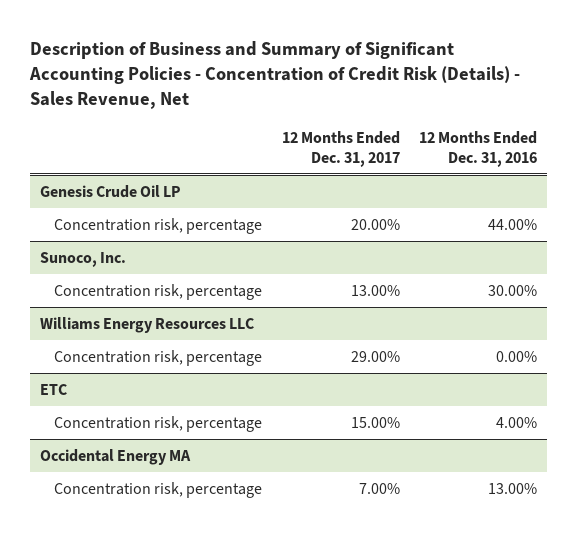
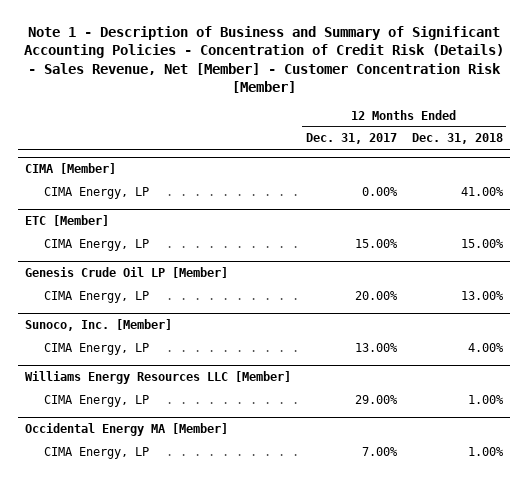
[28,41,520,110] Description of Business and Summary of Significant Accounting Policies - Concentration of Credit Risk (Details) - Sales Revenue, Net -> [24,25,505,94] Note 1 - Description of Business and Summary of Significant Accounting Policies - Concentration of Credit Risk (Details) - Sales Revenue, Net [Member] - Customer Concentration Risk [Member]
[419,131,538,167] 12 Months Ended Dec. 31, 2016 -> none
none -> [411,133,503,145] Dec. 31, 2018
[54,217,263,234] Concentration risk, percentage -> none
[54,283,263,300] Concentration risk, percentage -> none
[54,349,263,366] Concentration risk, percentage -> none
[54,415,263,432] Concentration risk, percentage -> none
[54,481,263,498] Concentration risk, percentage -> none
[39,184,181,198] Genesis Crude Oil LP -> [25,162,117,174] CIMA [Member]
none -> [43,186,149,199] CIMA Energy, LP
[39,251,126,267] Sunoco, Inc. -> [25,214,110,226] ETC [Member]
none -> [43,238,149,251] CIMA Energy, LP
[39,316,254,333] Williams Energy Resources LLC -> [25,266,229,278] Genesis Crude Oil LP [Member]
none -> [43,290,149,303] CIMA Energy, LP
[39,383,67,395] ETC -> [25,318,173,331] Sunoco, Inc. [Member]
none -> [43,342,149,355] CIMA Energy, LP
[39,448,191,465] Occidental Energy MA -> [25,370,292,384] Williams Energy Resources LLC [Member]
none -> [43,394,149,407] CIMA Energy, LP
none -> [25,422,229,436] Occidental Energy MA [Member]
none -> [43,446,149,459] CIMA Energy, LP

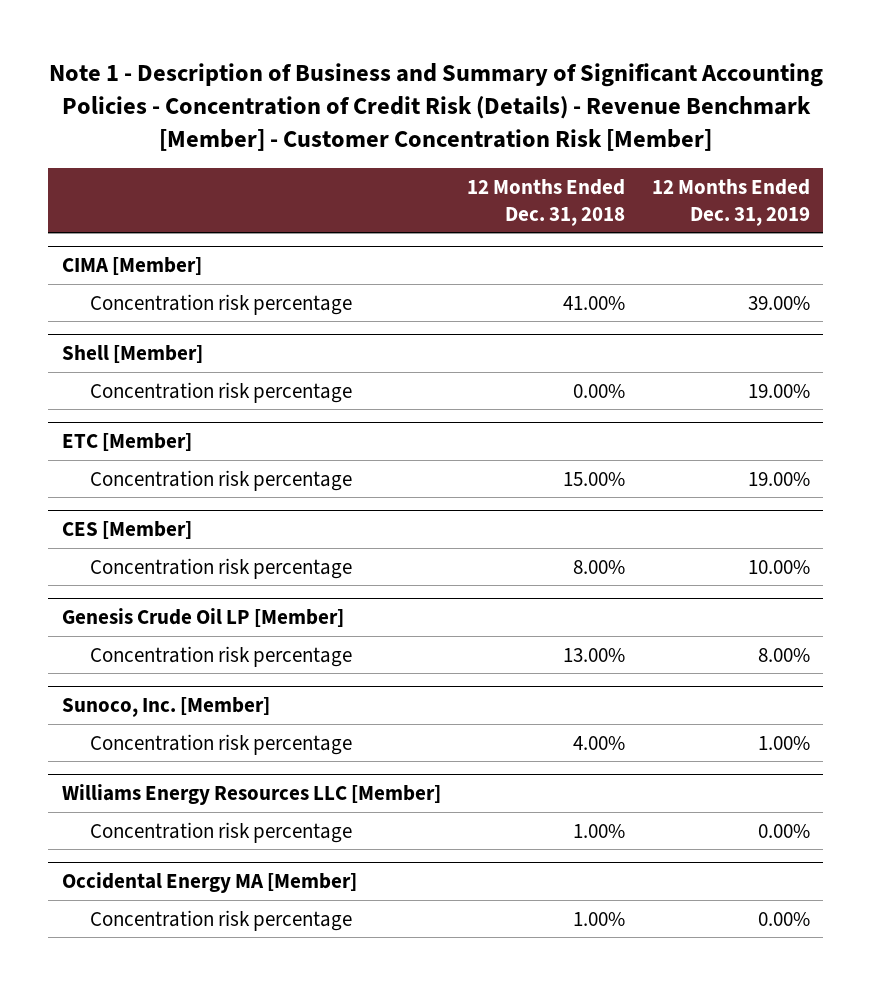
[24,25,505,94] Note 1 - Description of Business and Summary of Significant Accounting Policies - Concentration of Credit Risk (Details) - Sales Revenue, Net [Member] - Customer Concentration Risk [Member] -> [48,63,823,152] Note 1 - Description of Business and Summary of Significant Accounting Policies - Concentration of Credit Risk (Details) - Revenue Benchmark [Member] - Customer Concentration Risk [Member]
[306,133,398,145] Dec. 31, 2017 -> none
none -> [651,178,810,226] 12 Months Ended Dec. 31, 2019
[43,186,149,199] CIMA Energy, LP -> [90,293,353,315] Concentration risk percentage
none -> [61,345,203,364] Shell [Member]
none -> [90,381,353,403] Concentration risk percentage
[43,238,149,251] CIMA Energy, LP -> [90,469,353,491] Concentration risk percentage
none -> [61,521,192,540] CES [Member]
none -> [90,557,353,579] Concentration risk percentage
[43,290,149,303] CIMA Energy, LP -> [90,645,353,667] Concentration risk percentage
[43,342,149,355] CIMA Energy, LP -> [90,733,353,755] Concentration risk percentage
[43,394,149,407] CIMA Energy, LP -> [90,821,353,843] Concentration risk percentage
[43,446,149,459] CIMA Energy, LP -> [90,909,353,931] Concentration risk percentage

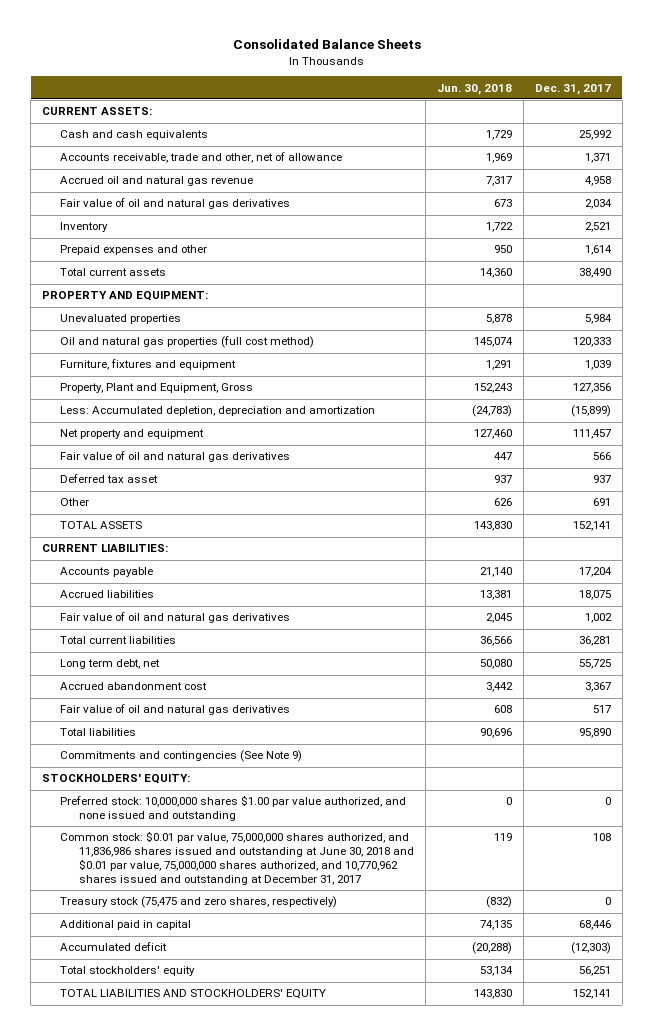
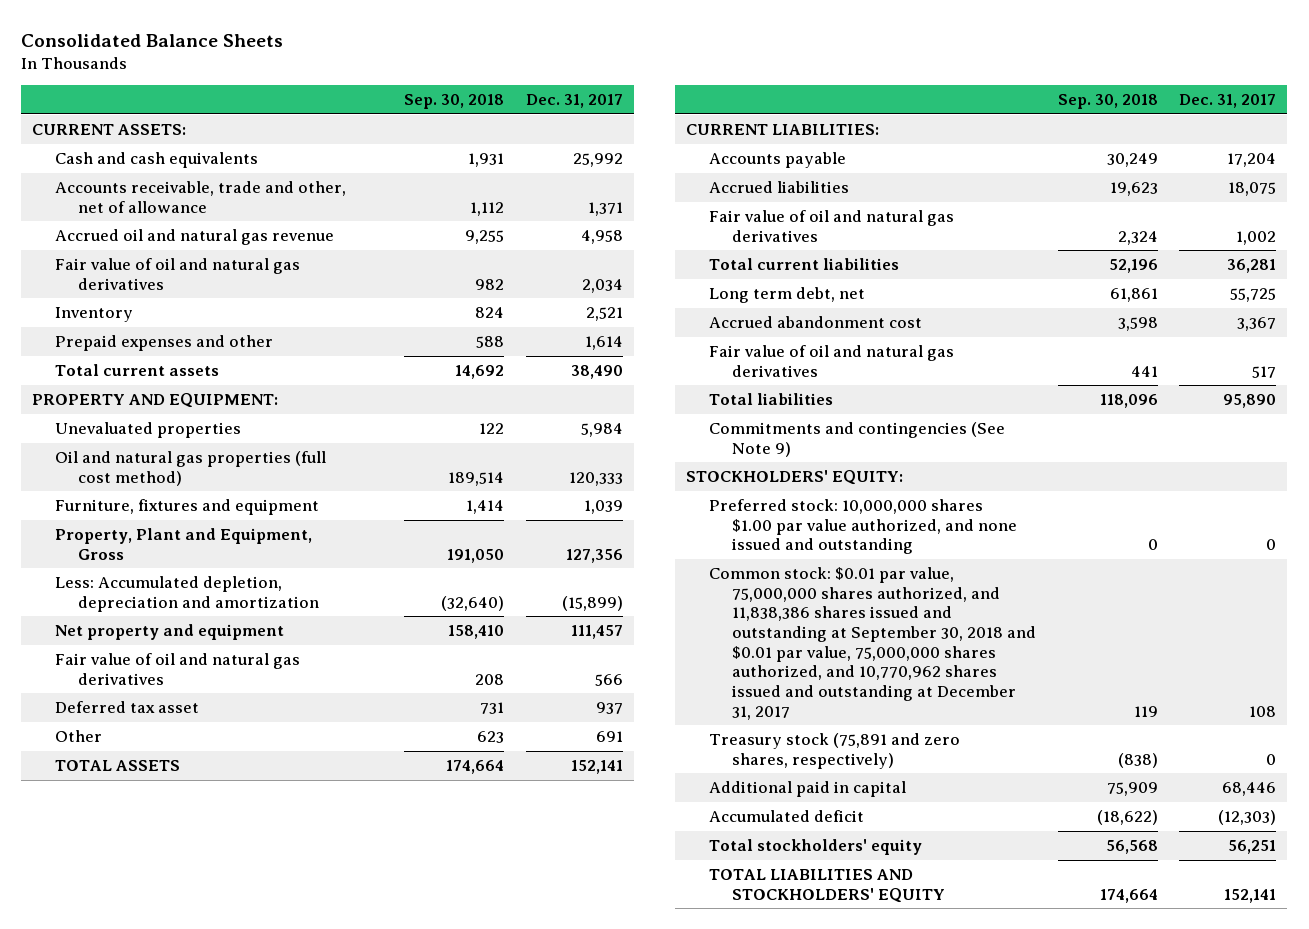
[436,83,512,95] Jun. 30, 2018 -> none
none -> [404,94,505,110] Sep. 30, 2018
[60,831,414,885] Common stock: $0.01 par value, 75,000,000 shares authorized, and 11,836,986 shares issued and outstanding at June 30, 2018 and $0.01 par value, 75,000,000 shares authorized, and 10,770,962 shares issued and outstanding at December 31, 2017 -> [708,566,1036,720] Common stock: $0.01 par value, 75,000,000 shares authorized, and 11,838,386 shares issued and outstanding at September 30, 2018 and $0.01 par value, 75,000,000 shares authorized, and 10,770,962 shares issued and outstanding at December 31, 2017
[60,896,338,909] Treasury stock (75,475 and zero shares, respectively) -> [708,732,960,769] Treasury stock (75,891 and zero shares, respectively)

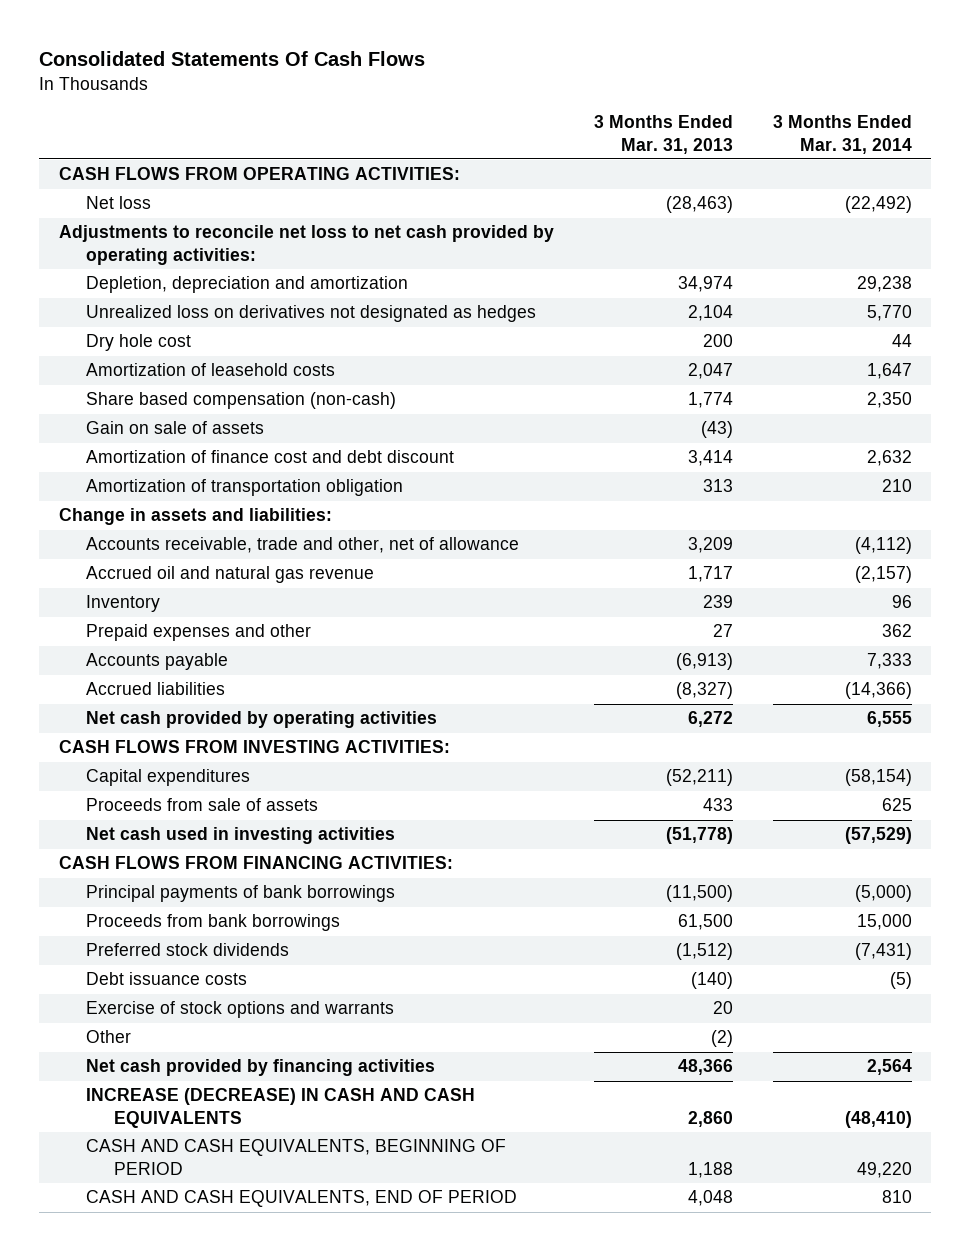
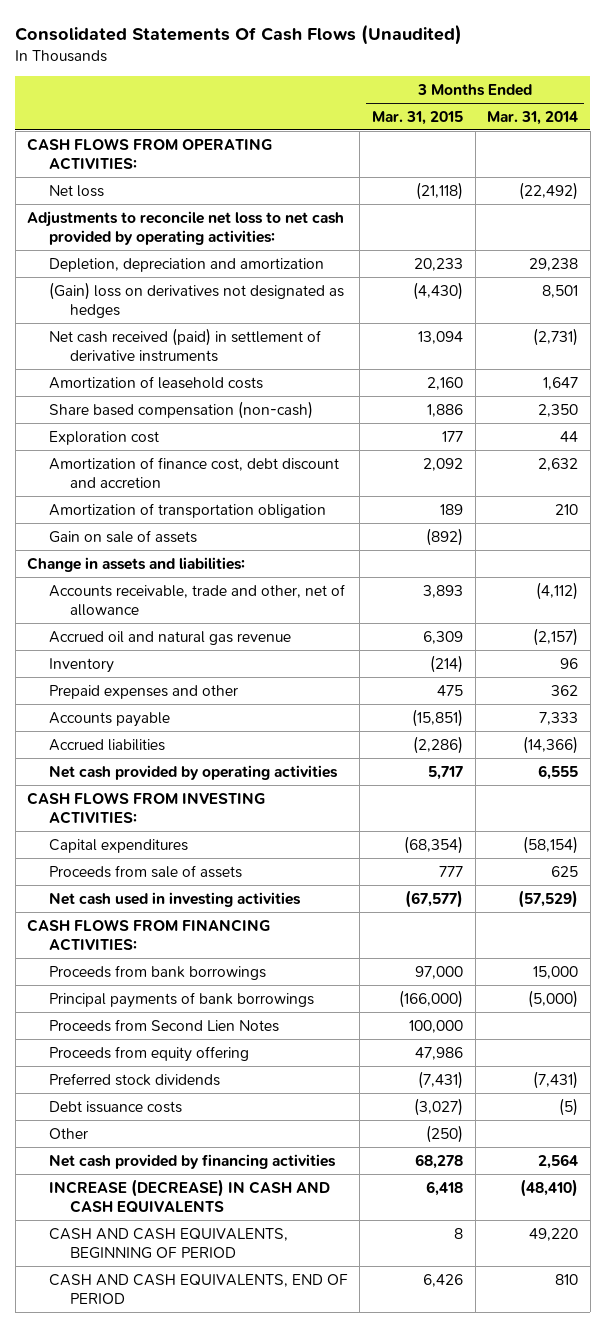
[39,51,426,67] Consolidated Statements Of Cash Flows -> [15,23,463,45] Consolidated Statements Of Cash Flows (Unaudited)
[593,114,733,154] 3 Months Ended Mar. 31, 2013 -> none
none -> [371,110,463,125] Mar. 31, 2015
[86,334,192,352] Dry hole cost -> none
[86,305,537,323] Unrealized loss on derivatives not designated as hedges -> [48,281,344,319] (Gain) loss on derivatives not designated as hedges
[866,305,912,322] 5,770 -> [542,284,579,298] 8,501
none -> [48,327,321,363] Net cash received (paid) in settlement of derivative instruments
none -> [48,430,159,445] Exploration cost
[86,450,455,464] Amortization of finance cost and debt discount -> [48,456,339,489] Amortization of finance cost, debt discount and accretion
[86,421,265,435] Gain on sale of assets -> [48,529,197,543] Gain on sale of assets
[86,885,396,903] Principal payments of bank borrowings -> [48,991,314,1008] Principal payments of bank borrowings
none -> [48,1018,279,1032] Proceeds from Second Lien Notes
none -> [48,1045,249,1062] Proceeds from equity offering
[86,1001,395,1019] Exercise of stock options and warrants -> none

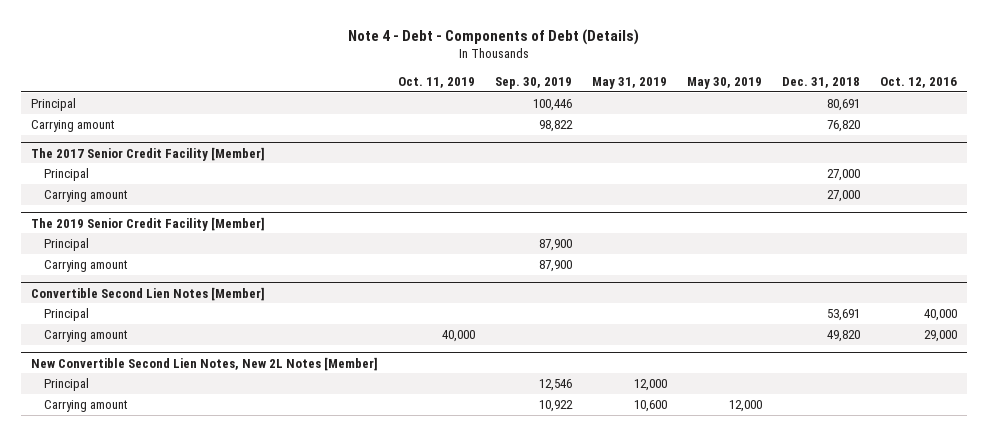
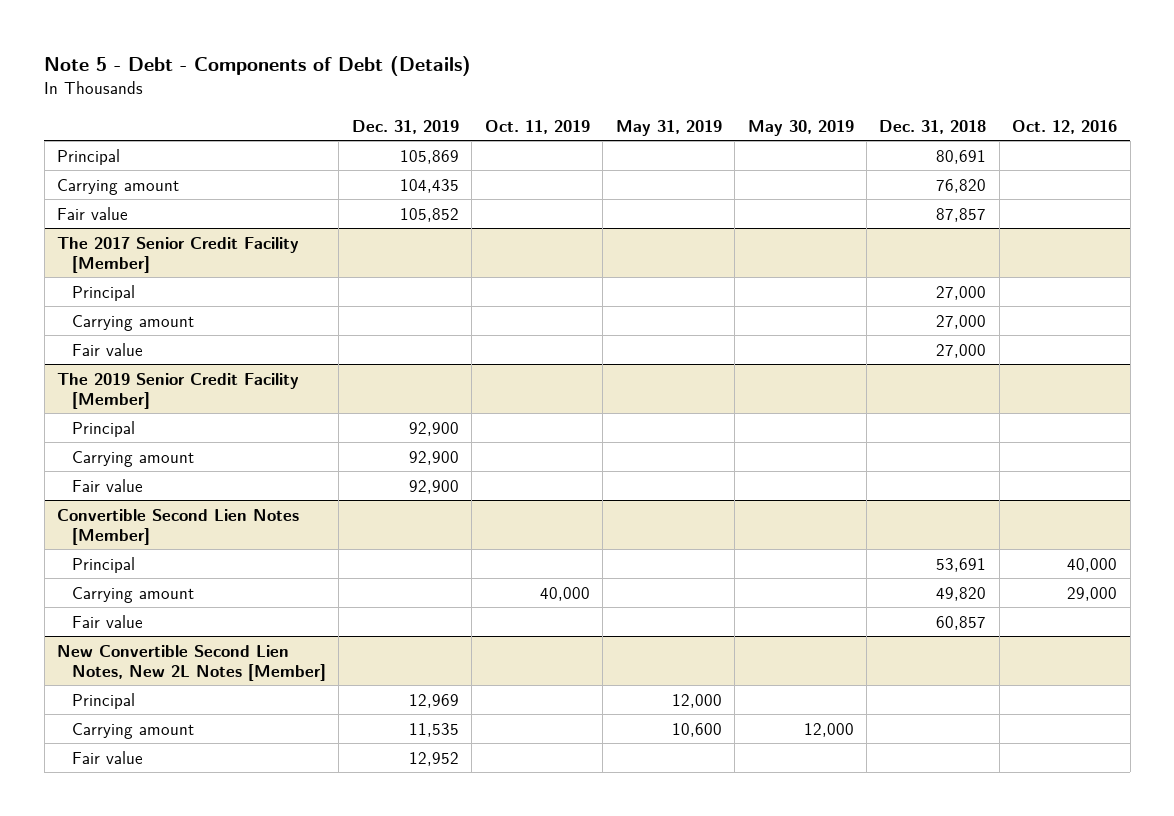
[347,28,639,45] Note 4 - Debt - Components of Debt (Details) -> [44,55,472,76] Note 5 - Debt - Components of Debt (Details)
[494,77,572,90] Sep. 30, 2019 -> none
none -> [351,119,459,134] Dec. 31, 2019
none -> [57,206,129,220] Fair value
none -> [71,342,143,356] Fair value
none -> [71,478,143,492] Fair value
none -> [71,614,143,628] Fair value
none -> [71,750,143,764] Fair value

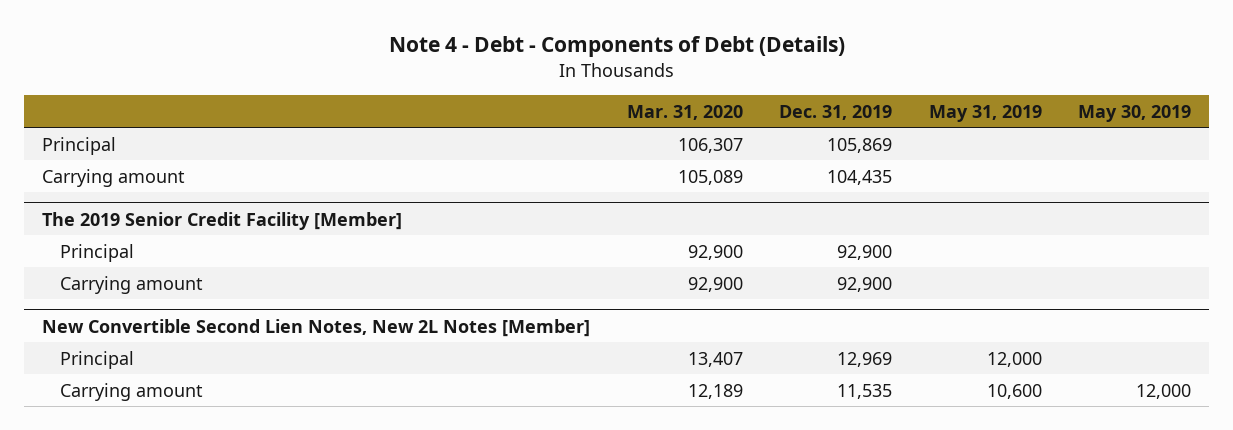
[44,55,472,76] Note 5 - Debt - Components of Debt (Details) -> [388,36,845,58] Note 4 - Debt - Components of Debt (Details)
[484,119,590,134] Oct. 11, 2019 -> none
[879,119,987,134] Dec. 31, 2018 -> none
[1012,119,1118,134] Oct. 12, 2016 -> none
none -> [626,104,743,120] Mar. 31, 2020
[57,206,129,220] Fair value -> none
[57,236,300,273] The 2017 Senior Credit Facility [Member] -> none
[71,284,135,301] Principal -> none
[71,314,194,331] Carrying amount -> none
[71,342,143,356] Fair value -> none
[71,478,143,492] Fair value -> none
[57,508,300,545] Convertible Second Lien Notes [Member] -> none
[71,556,135,573] Principal -> none
[71,586,194,603] Carrying amount -> none
[71,614,143,628] Fair value -> none
[71,750,143,764] Fair value -> none

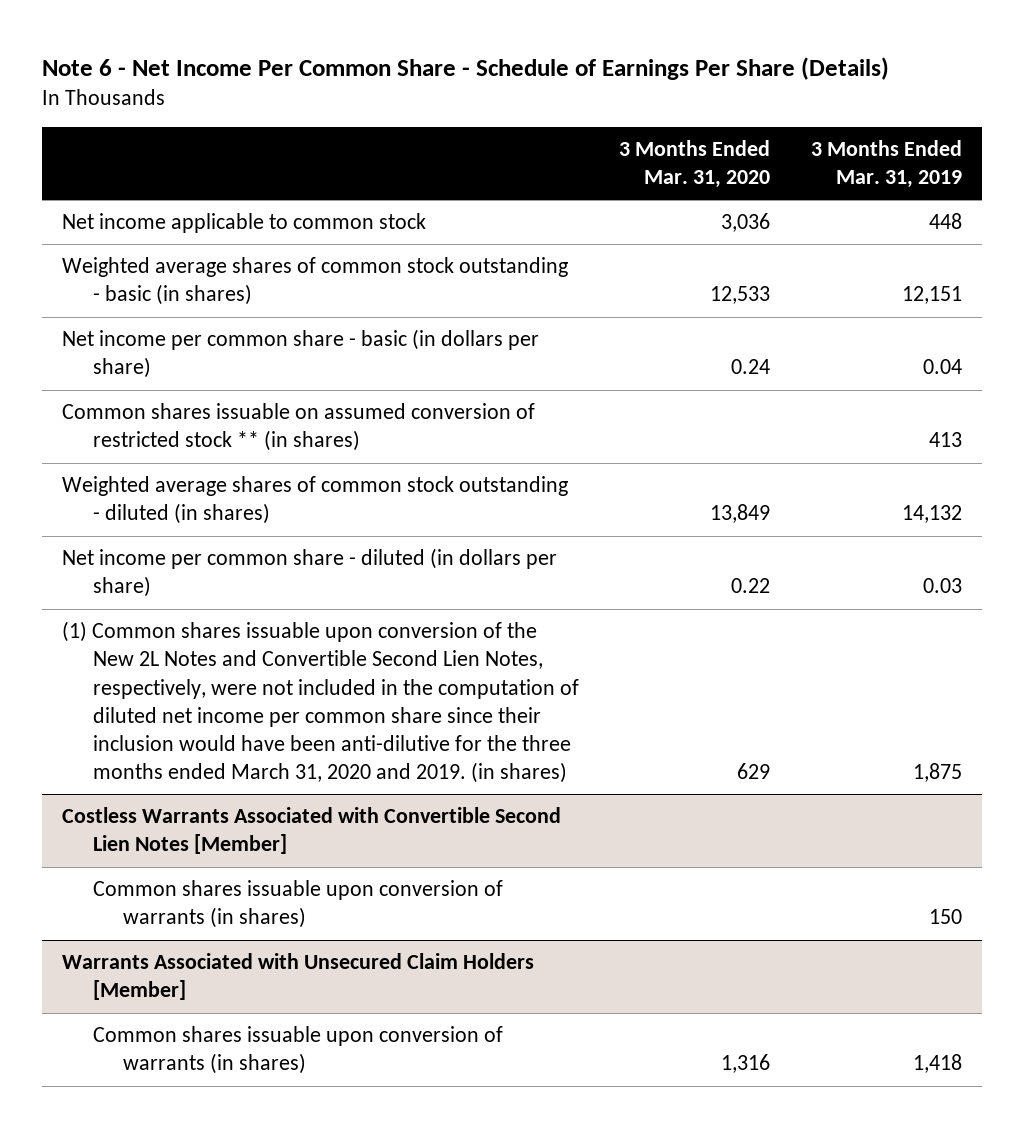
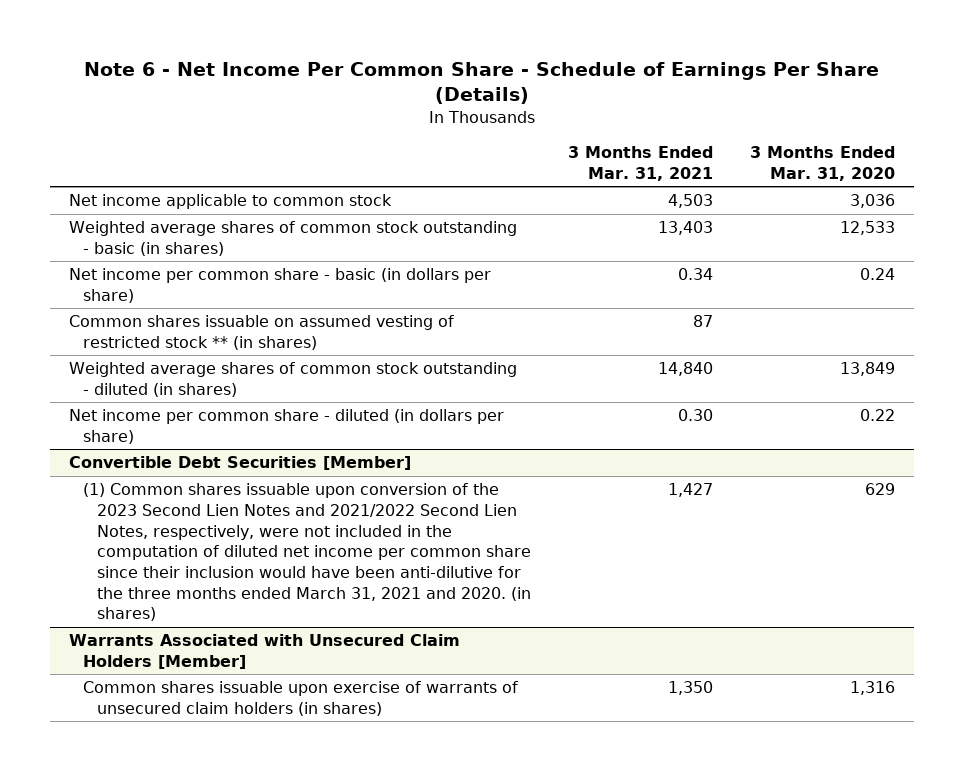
[810,139,962,189] 3 Months Ended Mar. 31, 2019 -> none
none -> [568,146,714,181] 3 Months Ended Mar. 31, 2021
[62,403,536,452] Common shares issuable on assumed conversion of restricted stock ** (in shares) -> [69,315,455,350] Common shares issuable on assumed vesting of restricted stock ** (in shares)
[62,807,562,855] Costless Warrants Associated with Convertible Second Lien Notes [Member] -> none
[92,880,503,929] Common shares issuable upon conversion of warrants (in shares) -> none
none -> [69,456,412,471] Convertible Debt Securities [Member]
[62,621,579,784] (1) Common shares issuable upon conversion of the New 2L Notes and Convertible Second Lien Notes, respectively, were not included in the computation of diluted net income per common share since their inclusion would have been anti-dilutive for the three months ended March 31, 2020 and 2019. (in shares) -> [82,483,531,622] (1) Common shares issuable upon conversion of the 2023 Second Lien Notes and 2021/2022 Second Lien Notes, respectively, were not included in the computation of diluted net income per common share since their inclusion would have been anti-dilutive for the three months ended March 31, 2021 and 2020. (in shares)
[92,1026,503,1075] Common shares issuable upon conversion of warrants (in shares) -> [82,681,518,716] Common shares issuable upon exercise of warrants of unsecured claim holders (in shares)

